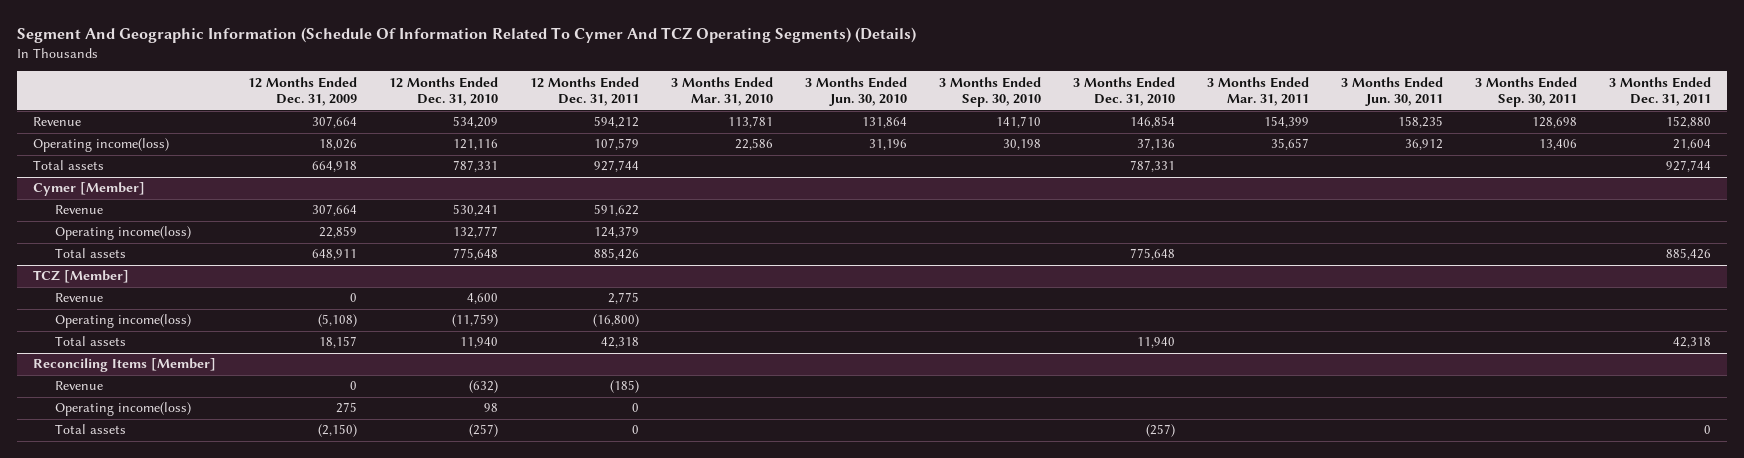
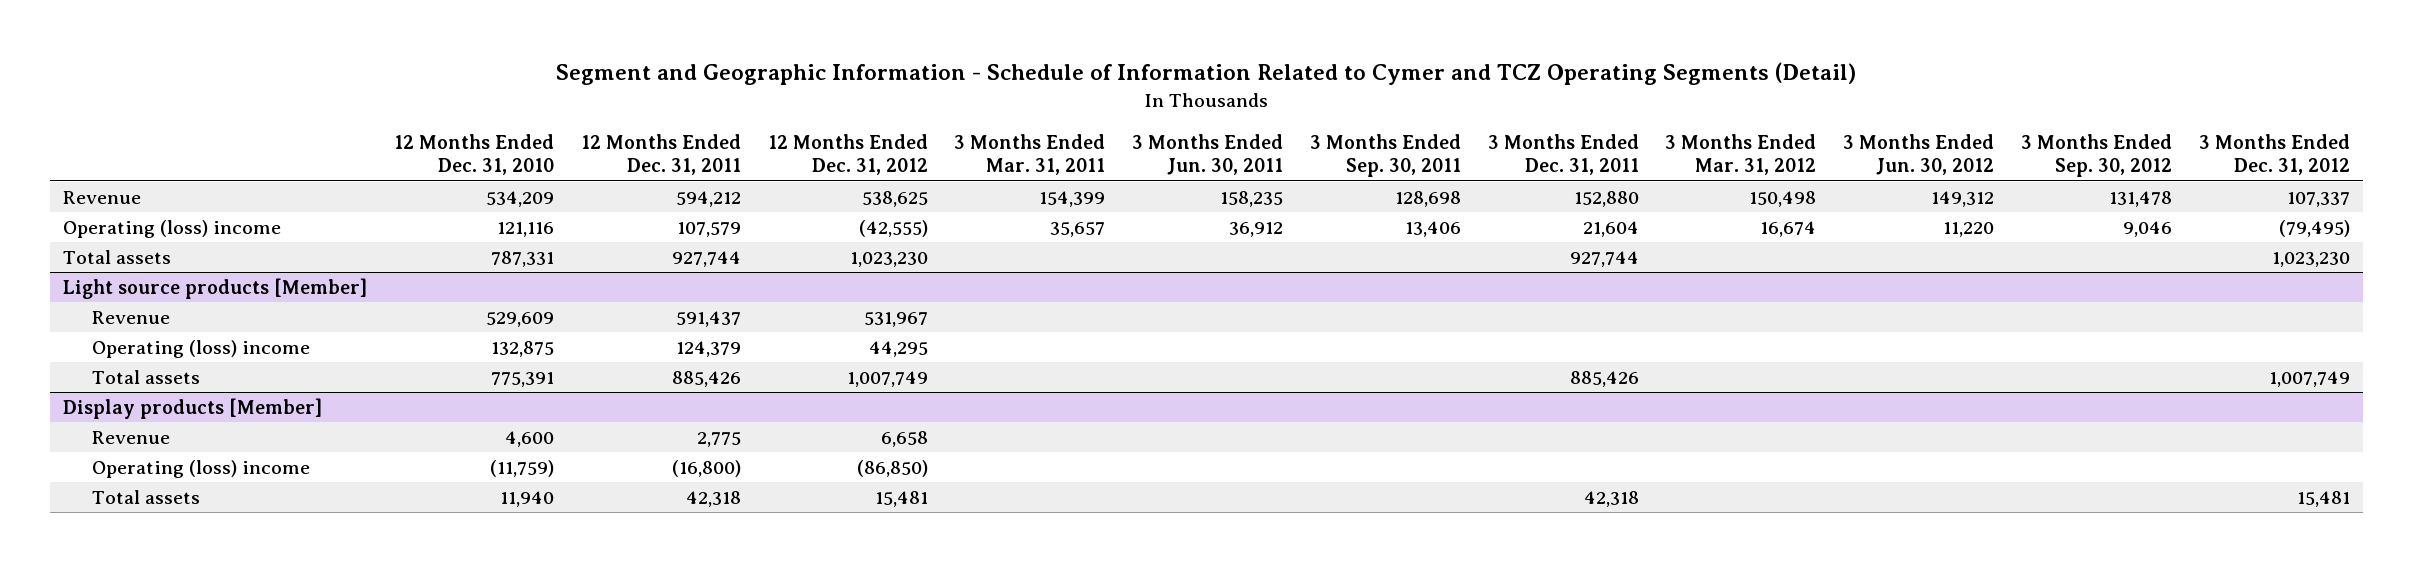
[17,26,917,43] Segment And Geographic Information (Schedule Of Information Related To Cymer And TCZ Operating Segments) (Details) -> [556,62,1857,86] Segment and Geographic Information - Schedule of Information Related to Cymer and TCZ Operating Segments (Detail)
[248,76,358,107] 12 Months Ended Dec. 31, 2009 -> none
[671,76,774,107] 3 Months Ended Mar. 31, 2010 -> none
[805,76,908,107] 3 Months Ended Jun. 30, 2010 -> none
[939,76,1042,108] 3 Months Ended Sep. 30, 2010 -> none
[1073,76,1176,107] 3 Months Ended Dec. 31, 2010 -> none
none -> [767,133,928,176] 12 Months Ended Dec. 31, 2012
none -> [1665,133,1817,176] 3 Months Ended Mar. 31, 2012
none -> [1843,133,1995,176] 3 Months Ended Jun. 30, 2012
none -> [2020,133,2172,178] 3 Months Ended Sep. 30, 2012
none -> [2198,133,2350,176] 3 Months Ended Dec. 31, 2012
[33,138,170,153] Operating income(loss) -> [63,219,282,238] Operating (loss) income
[33,182,146,197] Cymer [Member] -> none
[33,270,130,284] TCZ [Member] -> none
none -> [63,277,368,299] Light source products [Member]
[453,204,499,217] 530,241 -> [485,311,554,327] 529,609
[594,204,640,217] 591,622 -> [675,310,741,327] 591,437
[55,226,192,241] Operating income(loss) -> [91,339,310,358] Operating (loss) income
[453,226,499,239] 132,777 -> [490,340,554,357] 132,875
[453,248,499,261] 775,648 -> [490,371,554,387] 775,391
none -> [63,397,323,419] Display products [Member]
[55,314,192,329] Operating income(loss) -> [91,459,310,478] Operating (loss) income
[33,358,217,373] Reconciling Items [Member] -> none
[55,381,104,391] Revenue -> none
[55,402,192,417] Operating income(loss) -> none
[55,424,127,435] Total assets -> none

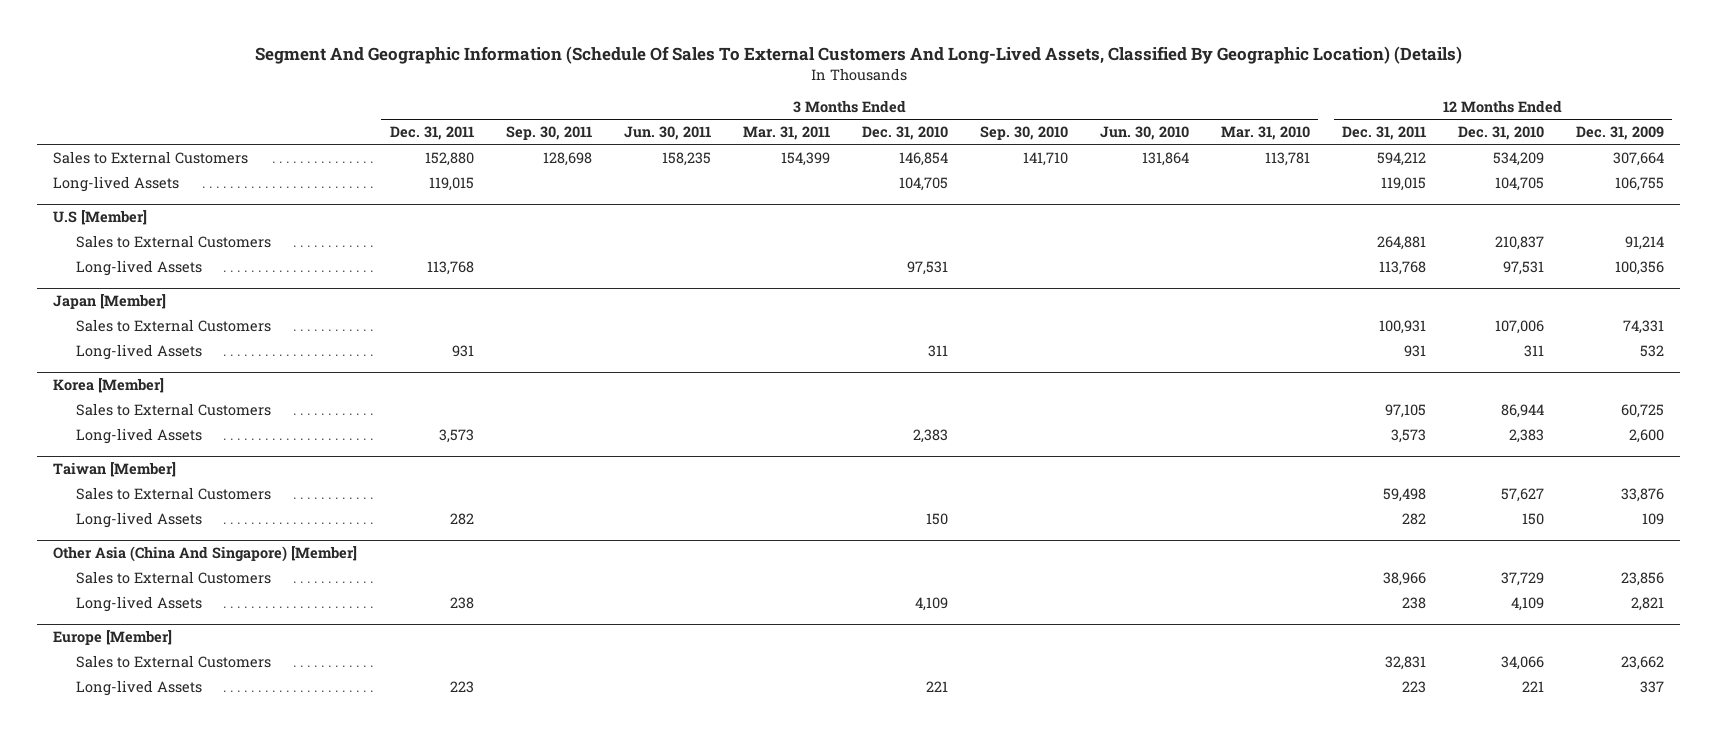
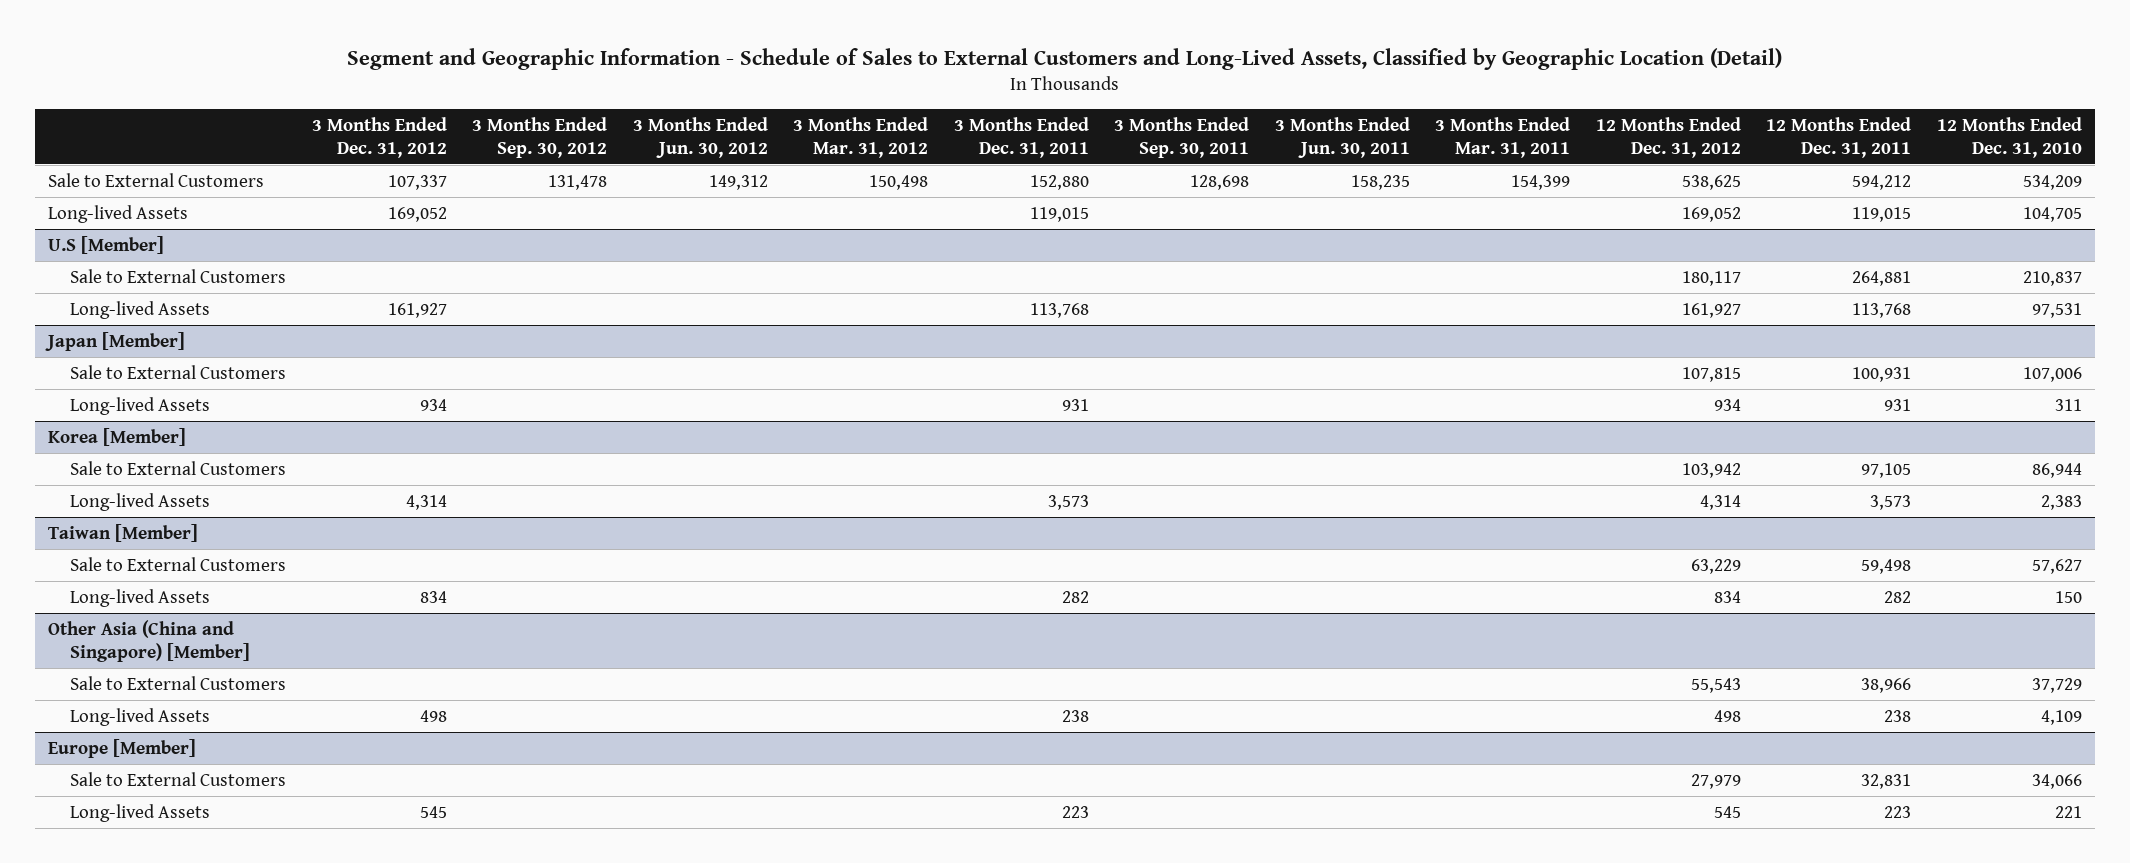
[254,46,1462,65] Segment And Geographic Information (Schedule Of Sales To External Customers And Long-Lived Assets, Classified By Geographic Location) (Details) -> [347,47,1783,70] Segment and Geographic Information - Schedule of Sales to External Customers and Long-Lived Assets, Classified by Geographic Location (Detail)
[861,126,948,141] Dec. 31, 2010 -> none
[979,126,1068,141] Sep. 30, 2010 -> none
[1099,126,1189,141] Jun. 30, 2010 -> none
[1220,126,1310,141] Mar. 31, 2010 -> none
[1575,126,1664,141] Dec. 31, 2009 -> none
none -> [311,116,447,158] 3 Months Ended Dec. 31, 2012
none -> [472,116,608,158] 3 Months Ended Sep. 30, 2012
none -> [632,116,768,158] 3 Months Ended Jun. 30, 2012
none -> [793,116,929,158] 3 Months Ended Mar. 31, 2012
none -> [1595,116,1741,158] 12 Months Ended Dec. 31, 2012
[53,150,249,164] Sales to External Customers -> [48,172,265,187] Sale to External Customers
[76,234,272,248] Sales to External Customers -> [69,268,286,283] Sale to External Customers
[76,318,272,332] Sales to External Customers -> [69,364,286,379] Sale to External Customers
[76,402,272,416] Sales to External Customers -> [69,460,286,475] Sale to External Customers
[76,486,272,500] Sales to External Customers -> [69,556,286,571] Sale to External Customers
[53,545,358,562] Other Asia (China And Singapore) [Member] -> [48,619,250,662] Other Asia (China and Singapore) [Member]
[76,570,272,584] Sales to External Customers -> [69,675,286,690] Sale to External Customers
[76,654,272,668] Sales to External Customers -> [69,771,286,786] Sale to External Customers

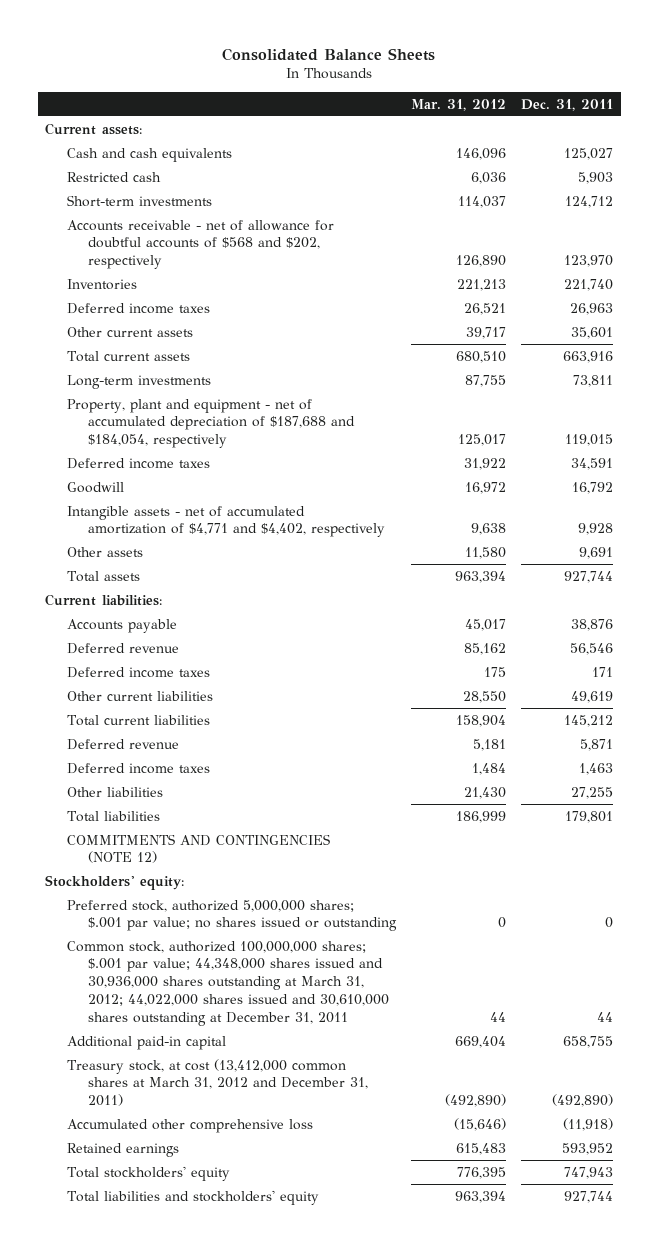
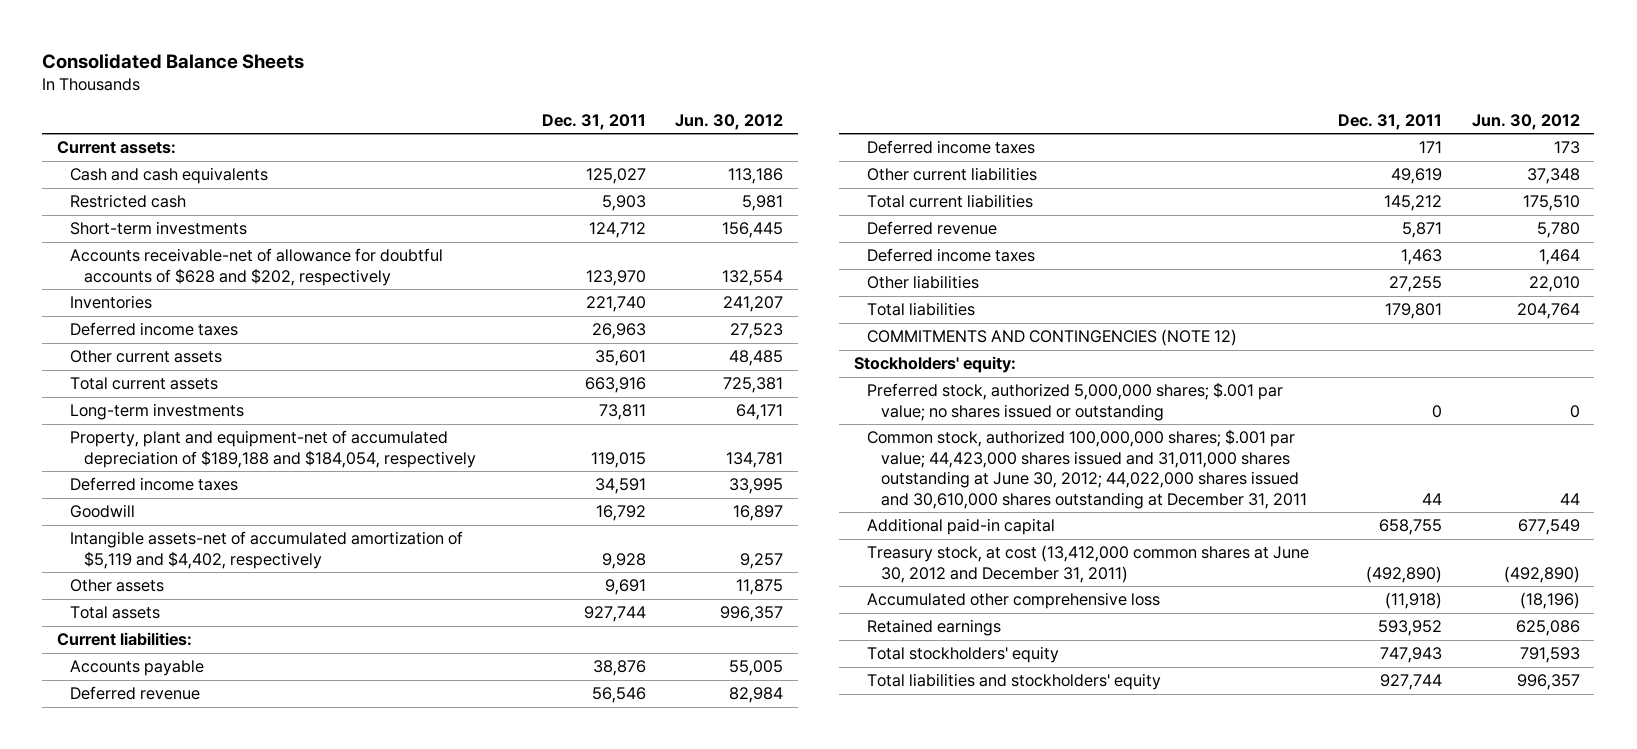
[410,98,506,111] Mar. 31, 2012 -> none
none -> [675,113,784,130] Jun. 30, 2012
[66,219,334,270] Accounts receivable - net of allowance for doubtful accounts of $568 and $202, respectively -> [70,248,444,286] Accounts receivable-net of allowance for doubtful accounts of $628 and $202, respectively
[66,398,355,449] Property, plant and equipment - net of accumulated depreciation of $187,688 and $184,054, respectively -> [70,430,476,468] Property, plant and equipment-net of accumulated depreciation of $189,188 and $184,054, respectively
[66,505,385,538] Intangible assets - net of accumulated amortization of $4,771 and $4,402, respectively -> [70,531,464,569] Intangible assets-net of accumulated amortization of $5,119 and $4,402, respectively
[66,940,389,1027] Common stock, authorized 100,000,000 shares; $.001 par value; 44,348,000 shares issued and 30,936,000 shares outstanding at March 31, 2012; 44,022,000 shares issued and 30,610,000 shares outstanding at December 31, 2011 -> [867,429,1307,509] Common stock, authorized 100,000,000 shares; $.001 par value; 44,423,000 shares issued and 31,011,000 shares outstanding at June 30, 2012; 44,022,000 shares issued and 30,610,000 shares outstanding at December 31, 2011
[66,1058,368,1107] Treasury stock, at cost (13,412,000 common shares at March 31, 2012 and December 31, 2011) -> [867,545,1310,583] Treasury stock, at cost (13,412,000 common shares at June 30, 2012 and December 31, 2011)

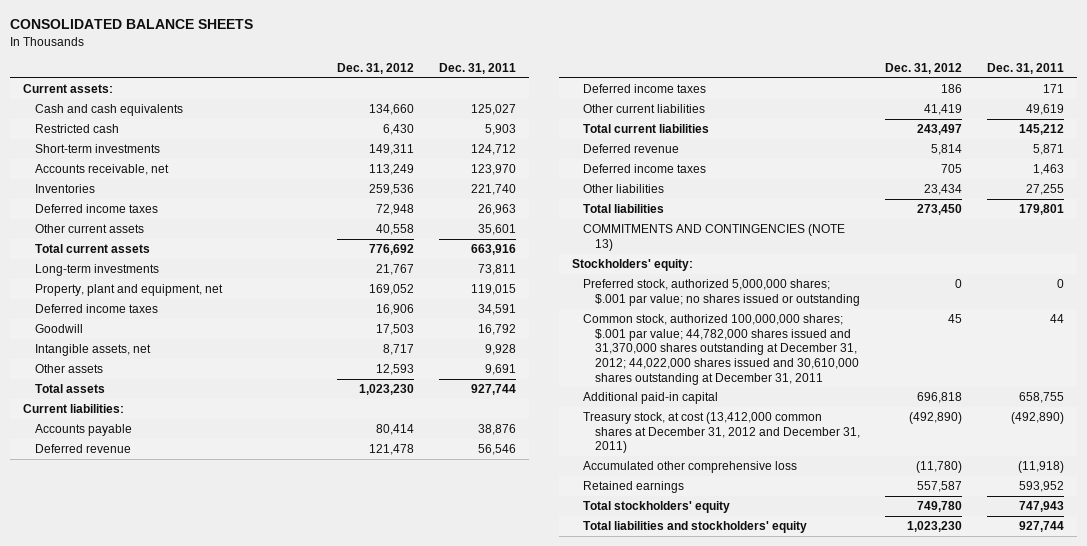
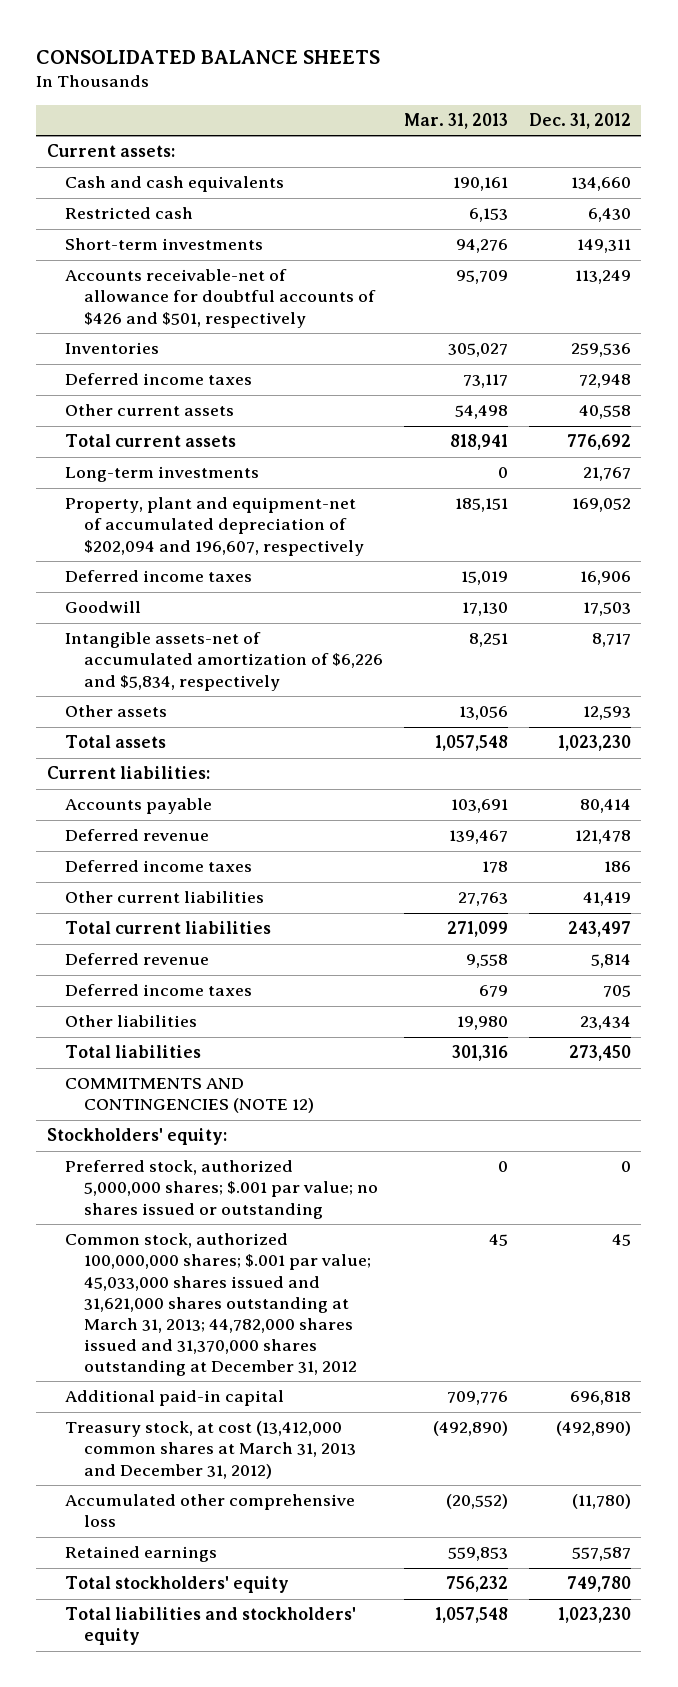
[438,62,516,74] Dec. 31, 2011 -> none
none -> [403,112,508,129] Mar. 31, 2013
[34,164,169,176] Accounts receivable, net -> [65,269,376,328] Accounts receivable-net of allowance for doubtful accounts of $426 and $501, respectively
[34,284,223,297] Property, plant and equipment, net -> [65,497,364,556] Property, plant and equipment-net of accumulated depreciation of $202,094 and 196,607, respectively
[34,344,151,357] Intangible assets, net -> [65,632,383,691] Intangible assets-net of accumulated amortization of $6,226 and $5,834, respectively
[583,224,846,251] COMMITMENTS AND CONTINGENCIES (NOTE 13) -> [65,1078,314,1114] COMMITMENTS AND CONTINGENCIES (NOTE 12)
[583,314,860,385] Common stock, authorized 100,000,000 shares; $.001 par value; 44,782,000 shares issued and 31,370,000 shares outstanding at December 31, 2012; 44,022,000 shares issued and 30,610,000 shares outstanding at December 31, 2011 -> [65,1233,371,1377] Common stock, authorized 100,000,000 shares; $.001 par value; 45,033,000 shares issued and 31,621,000 shares outstanding at March 31, 2013; 44,782,000 shares issued and 31,370,000 shares outstanding at December 31, 2012
[583,412,861,454] Treasury stock, at cost (13,412,000 common shares at December 31, 2012 and December 31, 2011) -> [65,1421,356,1479] Treasury stock, at cost (13,412,000 common shares at March 31, 2013 and December 31, 2012)

